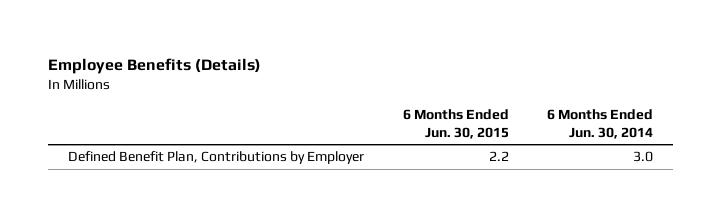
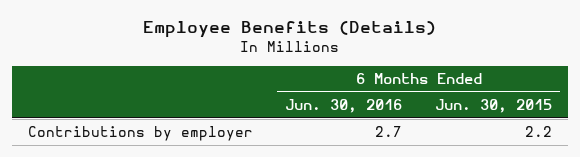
[547,109,654,139] 6 Months Ended Jun. 30, 2014 -> none
none -> [285,99,403,114] Jun. 30, 2016
[67,151,364,165] Defined Benefit Plan, Contributions by Employer -> [27,126,253,142] Contributions by employer

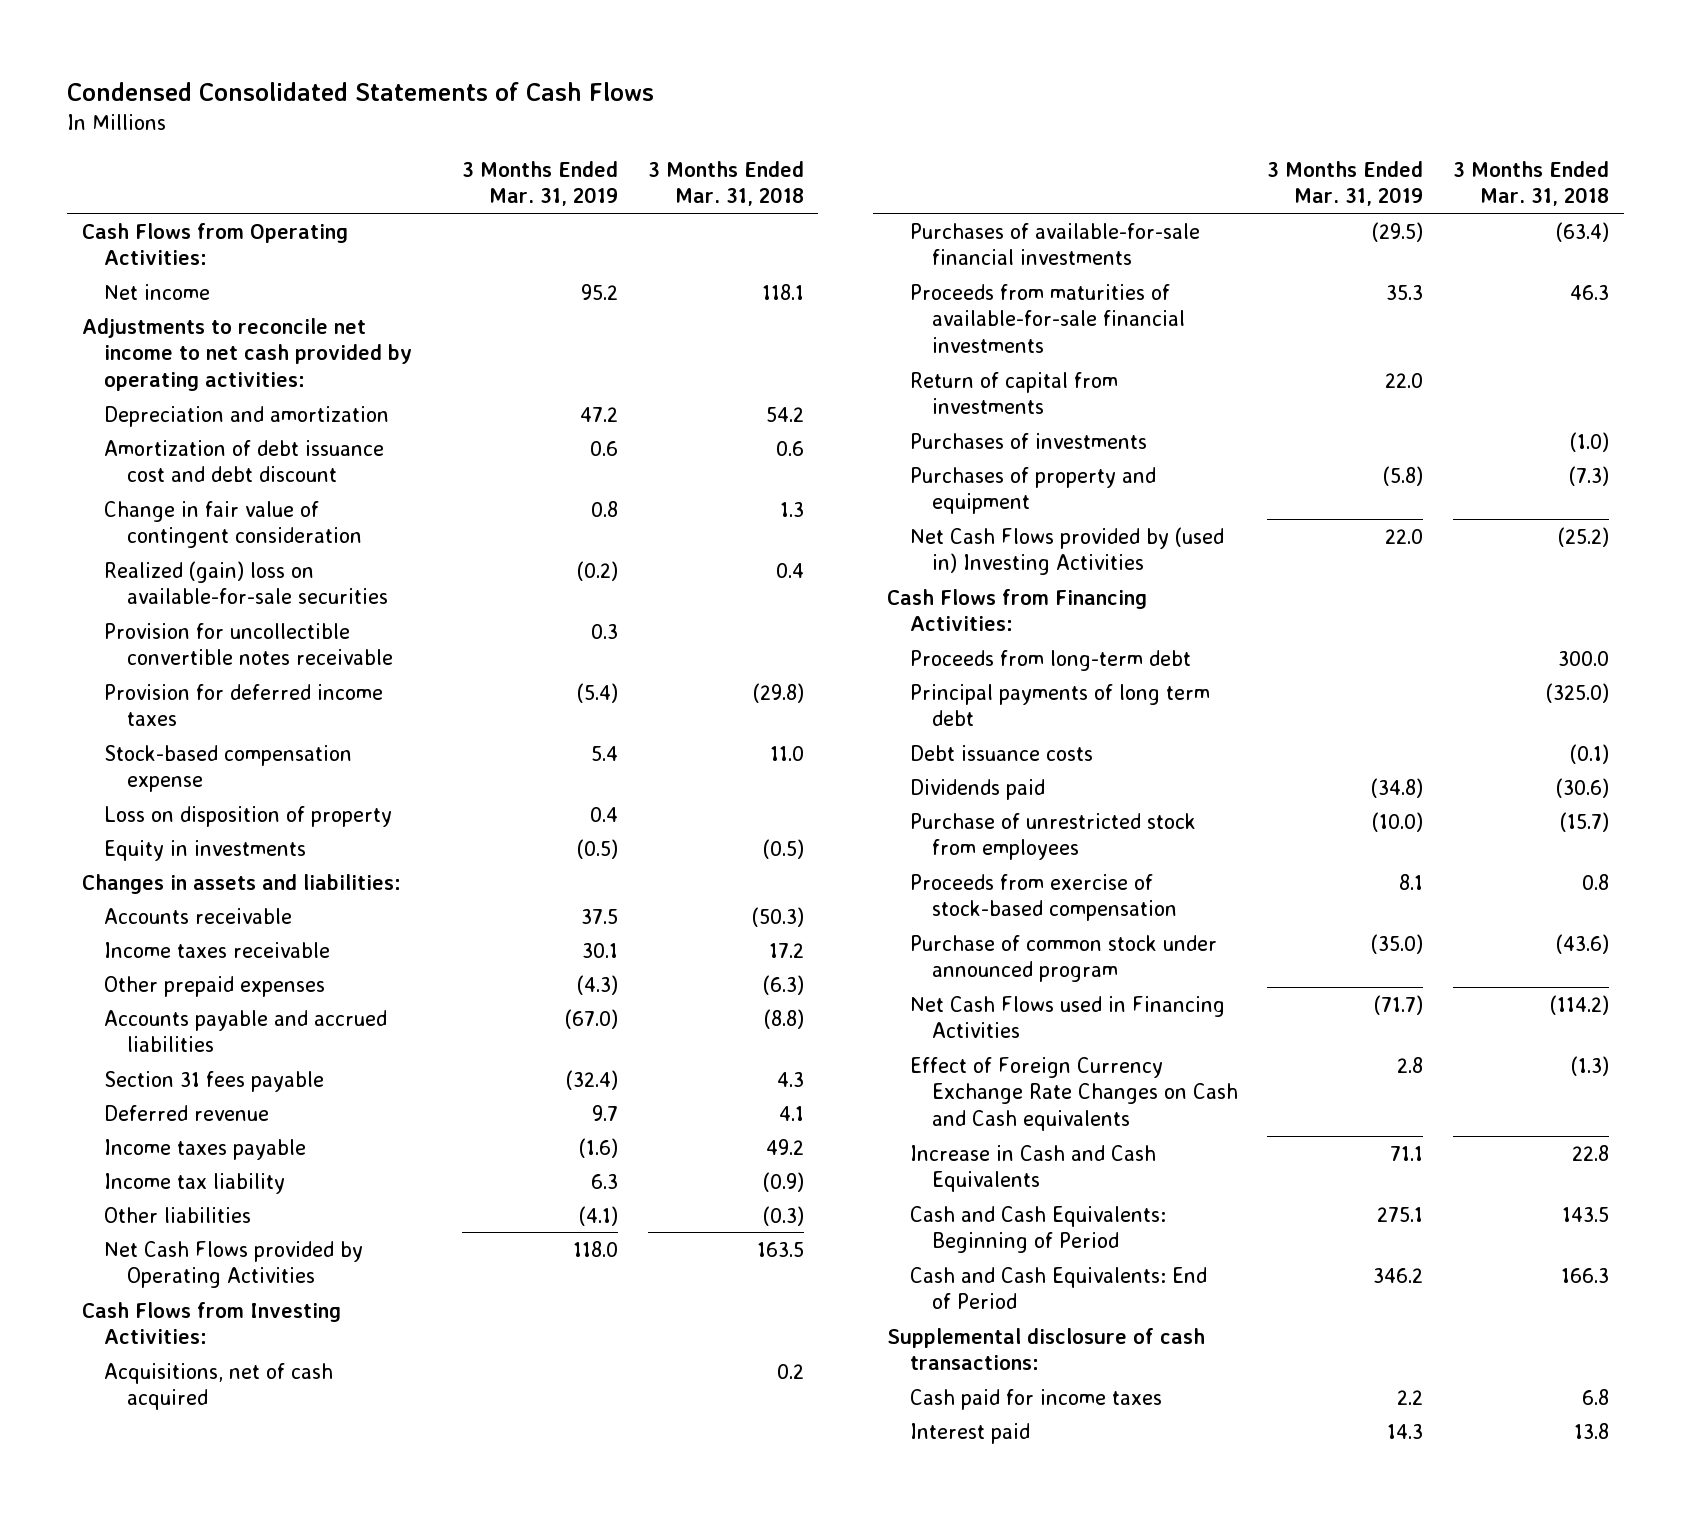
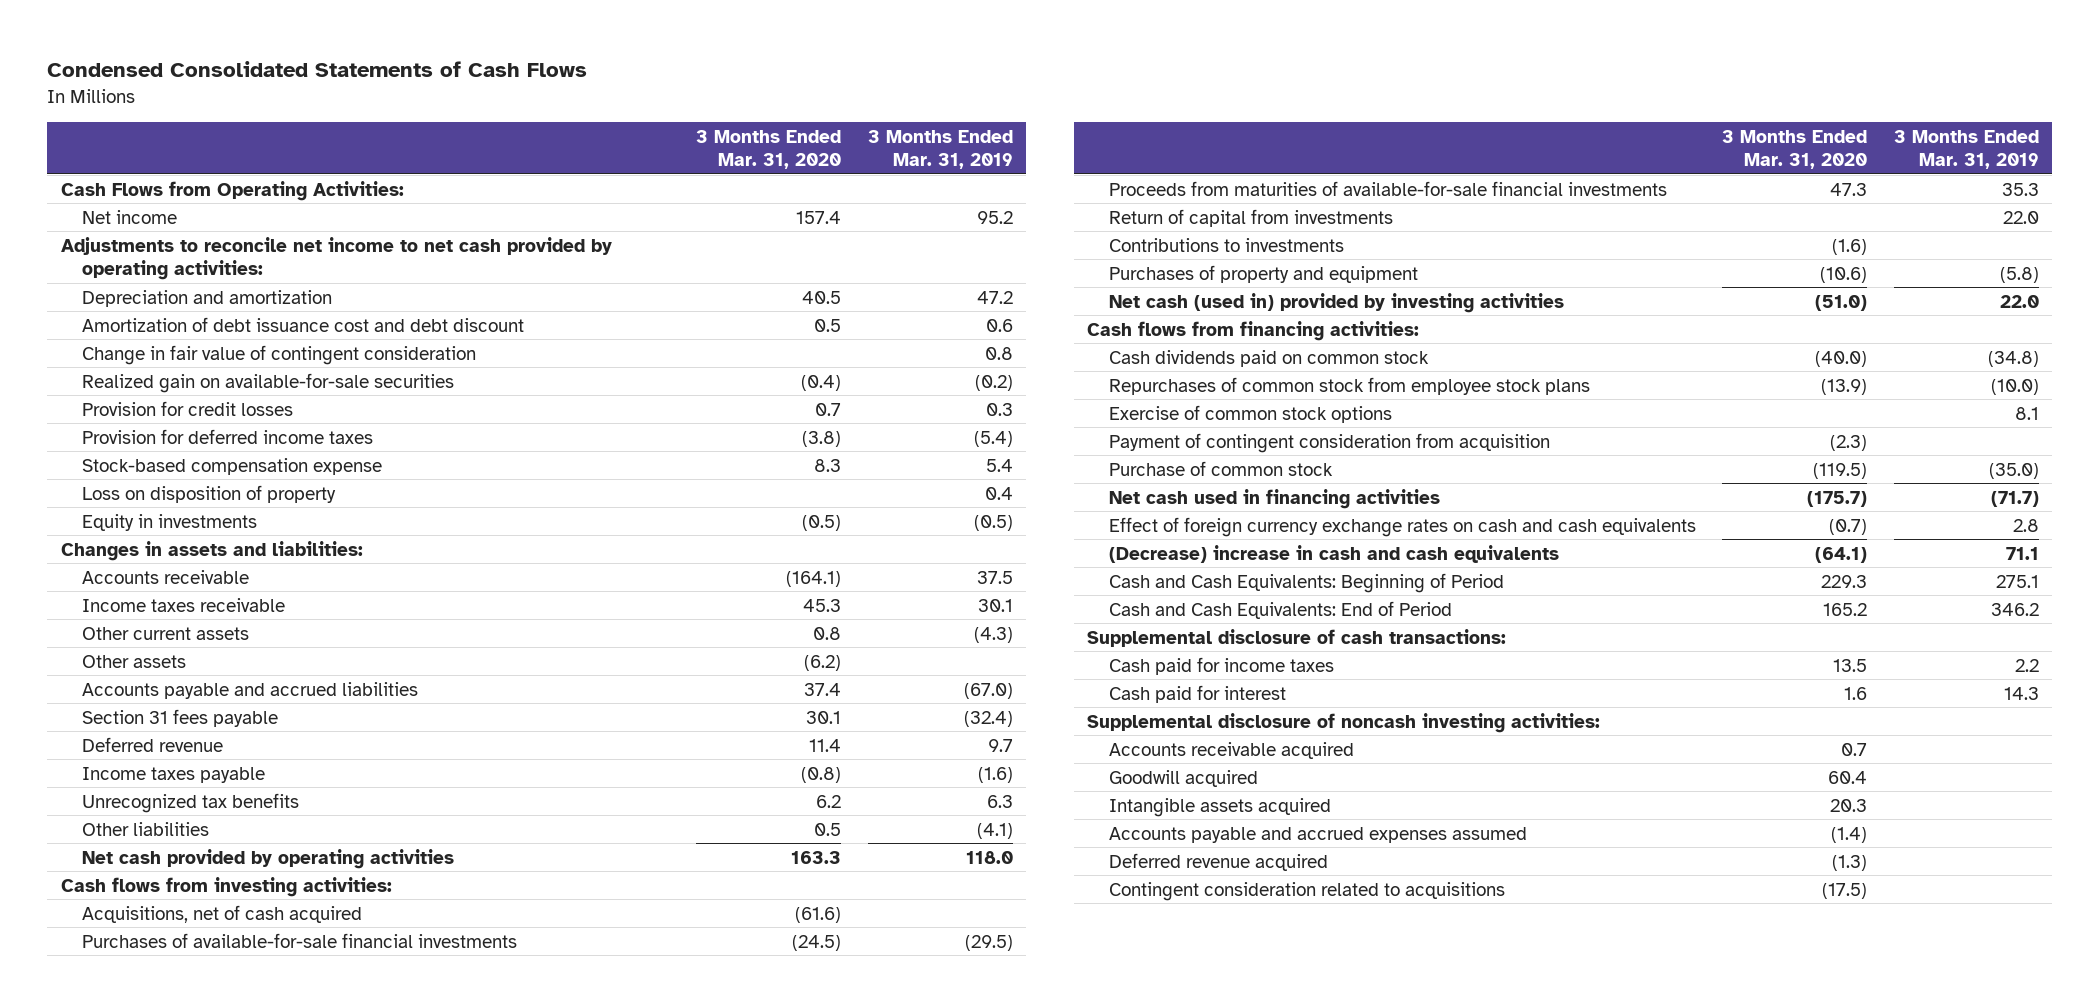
[647,160,804,207] 3 Months Ended Mar. 31, 2018 -> none
none -> [696,129,842,169] 3 Months Ended Mar. 31, 2020
[104,622,393,666] Provision for uncollectible convertible notes receivable -> none
[104,560,388,605] Realized (gain) loss on available-for-sale securities -> [82,372,455,393] Realized gain on available-for-sale securities
none -> [82,400,294,416] Provision for credit losses
[104,975,326,997] Other prepaid expenses -> none
none -> [82,626,250,640] Other current assets
none -> [82,654,187,668] Other assets
[104,1172,286,1194] Income tax liability -> [82,792,300,813] Unrecognized tax benefits
[104,1240,364,1289] Net Cash Flows provided by Operating Activities -> [82,848,455,869] Net cash provided by operating activities
[82,1301,342,1345] Cash Flows from Investing Activities: -> [60,876,392,897] Cash flows from investing activities:
[909,432,1147,449] Purchases of investments -> none
none -> [1108,237,1344,252] Contributions to investments
[909,649,1191,671] Proceeds from long-term debt -> none
[909,683,1210,727] Principal payments of long term debt -> none
[909,744,1093,761] Debt issuance costs -> none
[909,526,1224,576] Net Cash Flows provided by (used in) Investing Activities -> [1108,292,1564,313] Net cash (used in) provided by investing activities
[887,588,1148,632] Cash Flows from Financing Activities: -> [1086,320,1419,341] Cash flows from financing activities:
[909,778,1045,800] Dividends paid -> [1108,349,1429,367] Cash dividends paid on common stock
[909,812,1196,861] Purchase of unrestricted stock from employees -> [1108,376,1590,395] Repurchases of common stock from employee stock plans
[909,873,1177,922] Proceeds from exercise of stock-based compensation -> [1108,404,1392,423] Exercise of common stock options
none -> [1108,432,1550,453] Payment of contingent consideration from acquisition
[909,934,1217,983] Purchase of common stock under announced program -> [1108,460,1333,476] Purchase of common stock
[909,995,1225,1039] Net Cash Flows used in Financing Activities -> [1108,488,1440,509] Net cash used in financing activities
[909,1056,1238,1132] Effect of Foreign Currency Exchange Rate Changes on Cash and Cash equivalents -> [1108,516,1696,537] Effect of foreign currency exchange rates on cash and cash equivalents
[909,1144,1156,1193] Increase in Cash and Cash Equivalents -> [1108,544,1559,563] (Decrease) increase in cash and cash equivalents
[909,1422,1030,1444] Interest paid -> [1108,684,1286,703] Cash paid for interest
none -> [1086,712,1600,733] Supplemental disclosure of noncash investing activities:
none -> [1108,741,1354,759] Accounts receivable acquired
none -> [1108,769,1258,787] Goodwill acquired
none -> [1108,797,1331,817] Intangible assets acquired
none -> [1108,826,1527,843] Accounts payable and accrued expenses assumed
none -> [1108,852,1328,871] Deferred revenue acquired
none -> [1108,881,1505,901] Contingent consideration related to acquisitions

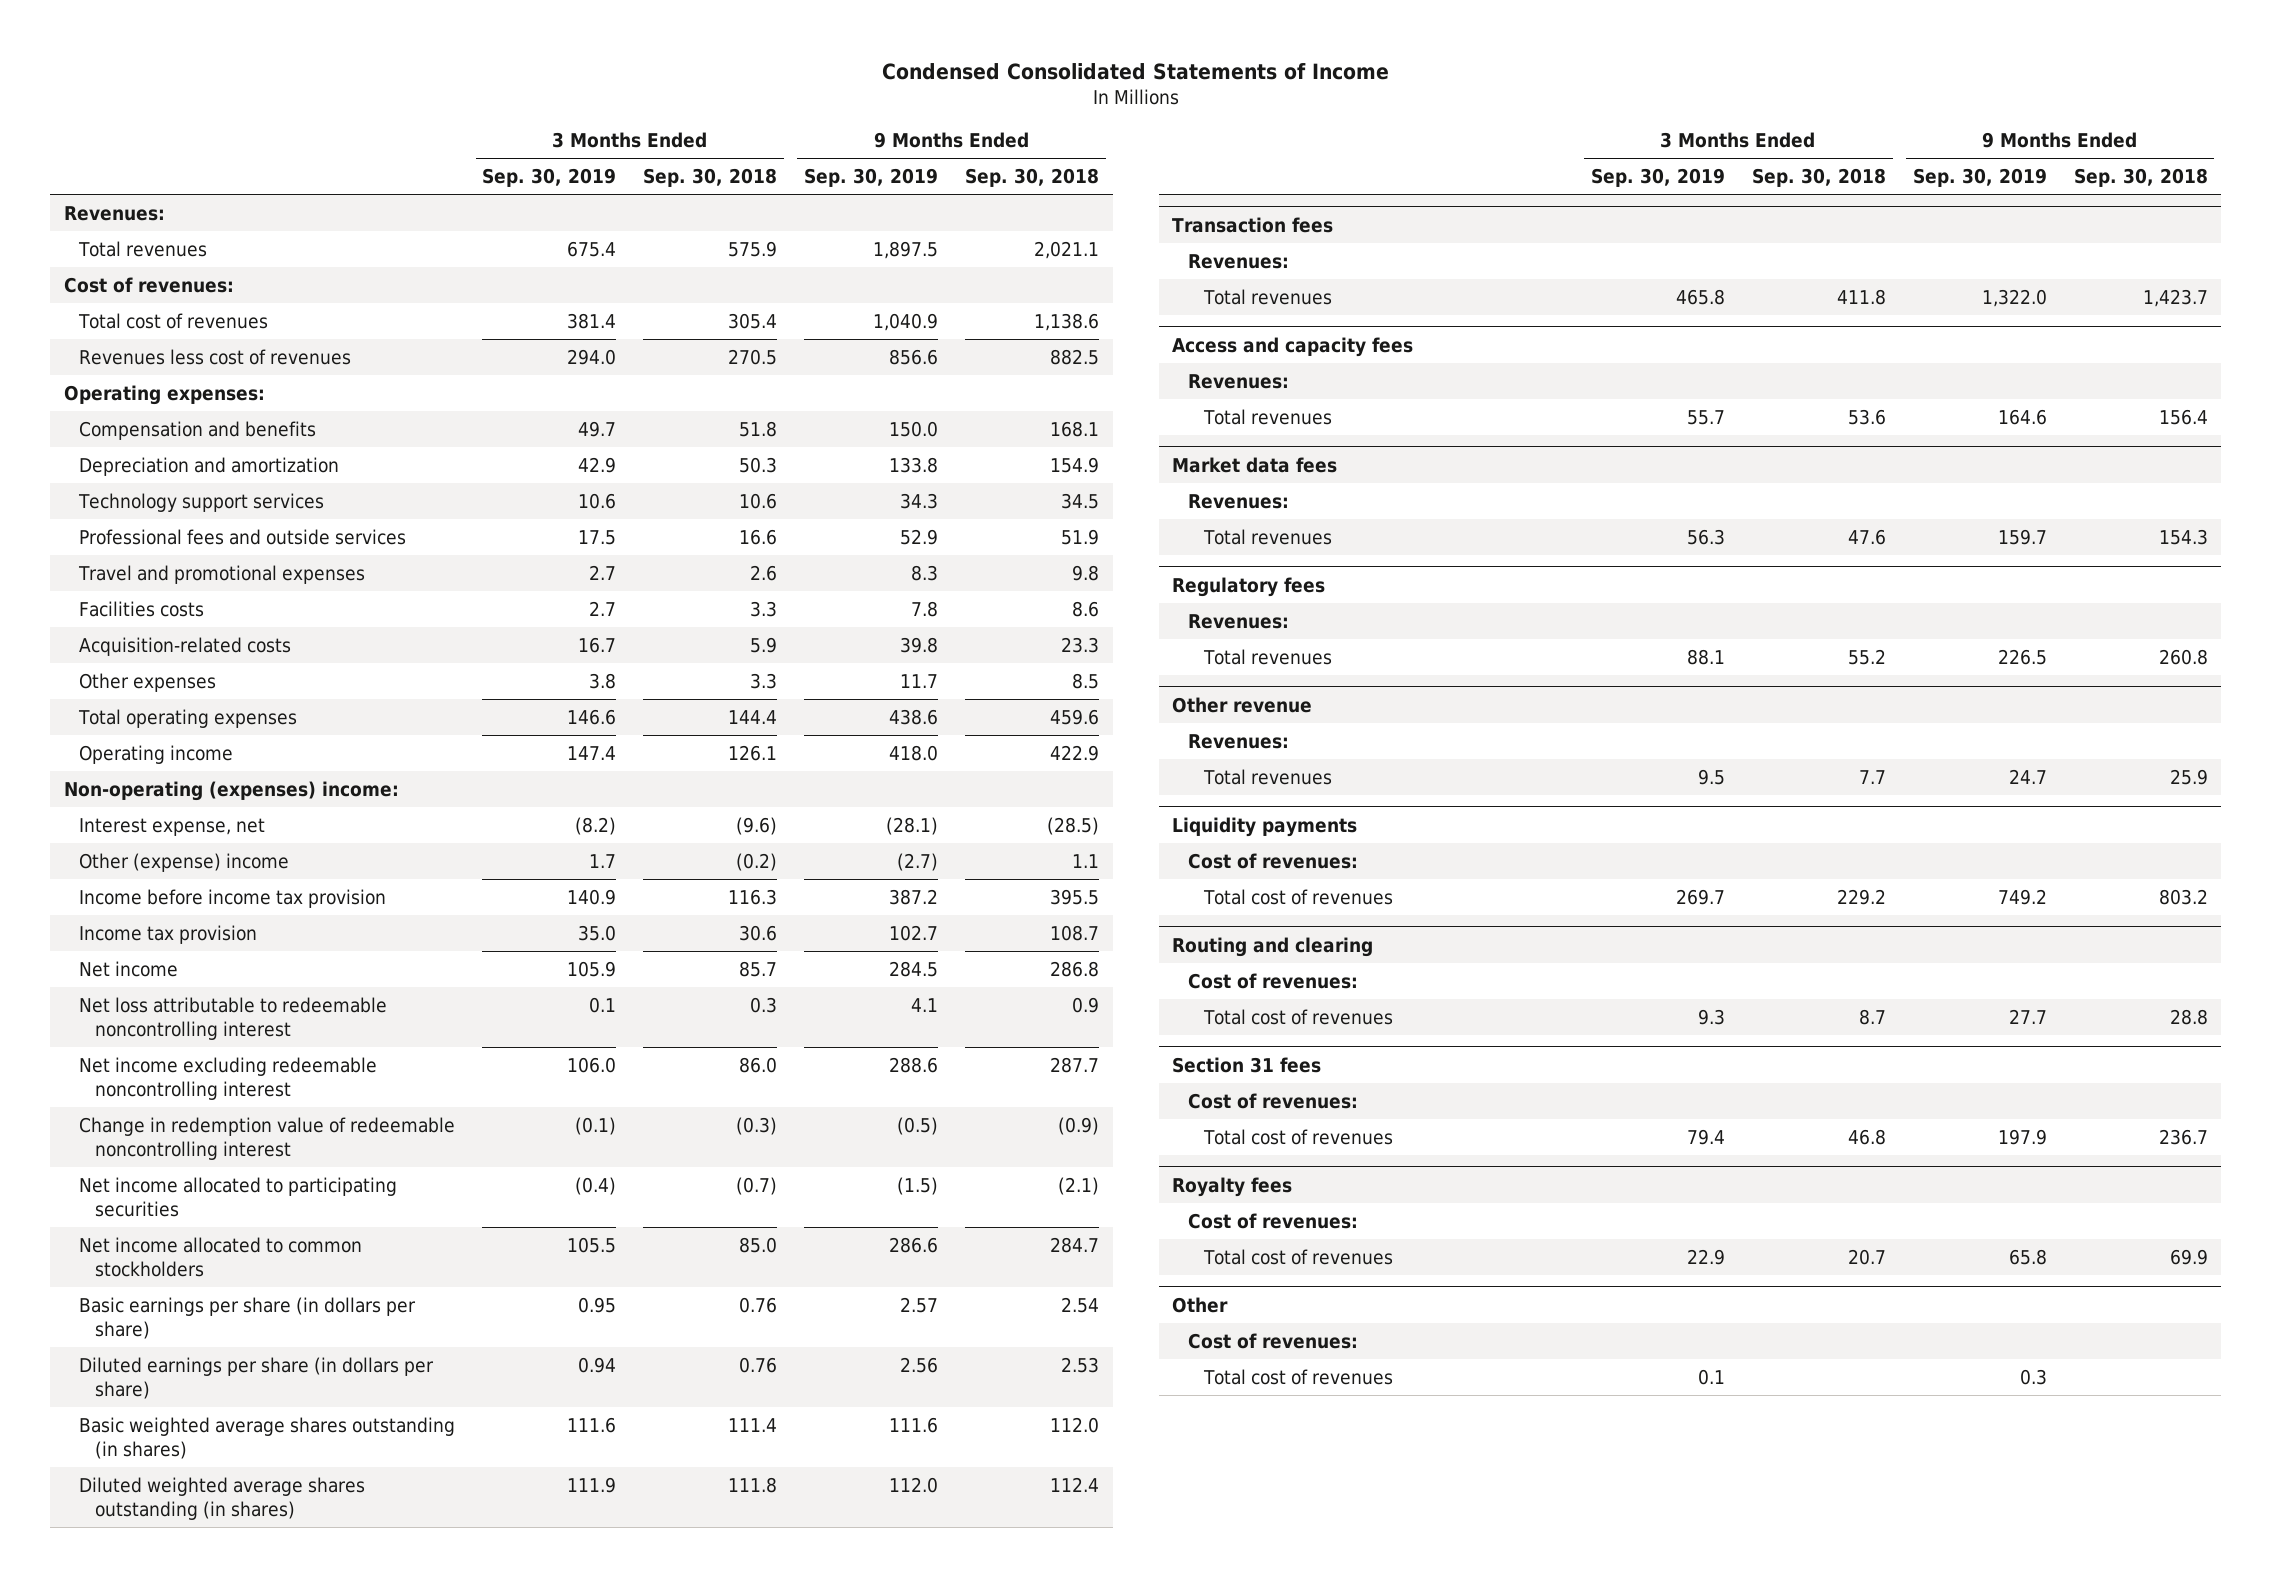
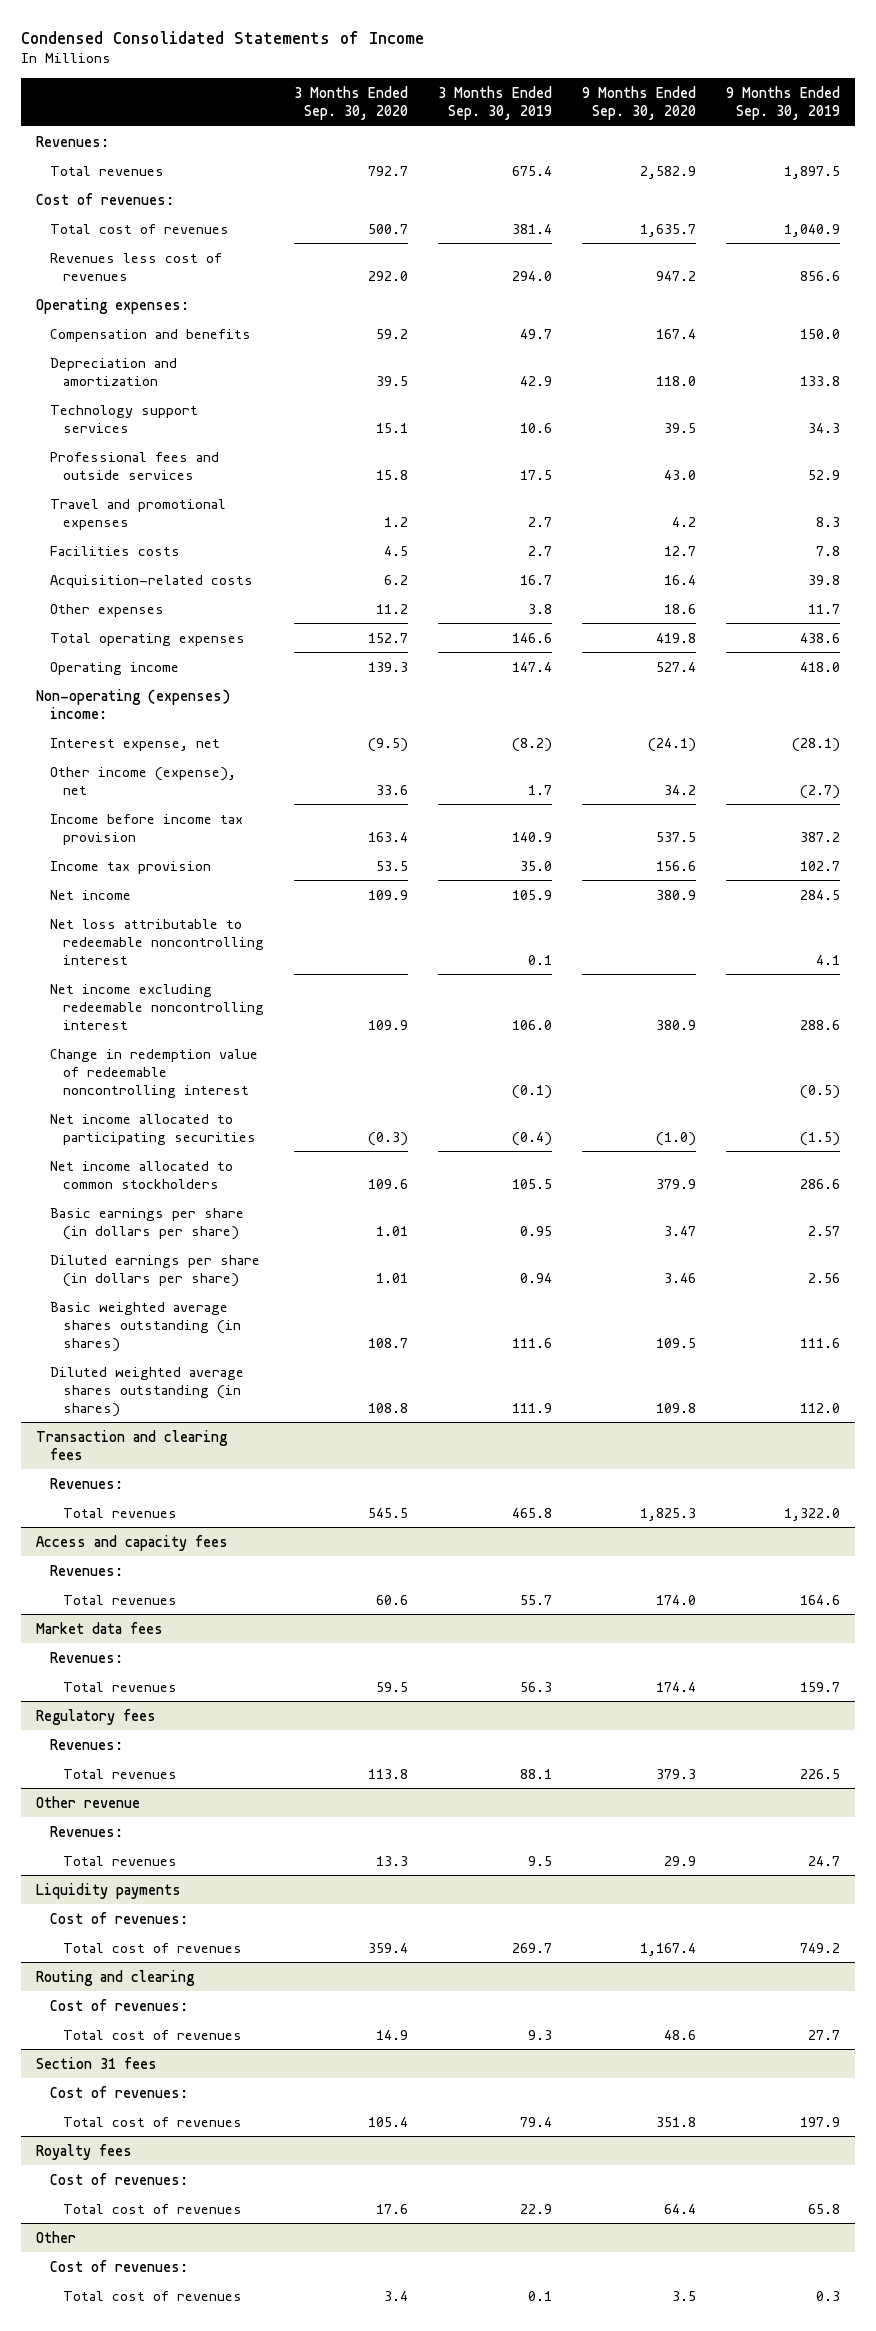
[643,167,778,187] Sep. 30, 2018 -> none
[965,167,1100,187] Sep. 30, 2018 -> none
none -> [294,85,409,120] 3 Months Ended Sep. 30, 2020
none -> [582,85,697,120] 9 Months Ended Sep. 30, 2020
[79,852,290,872] Other (expense) income -> [49,766,236,795] Other income (expense), net
[1172,216,1334,233] Transaction fees -> [35,1429,228,1460] Transaction and clearing fees

